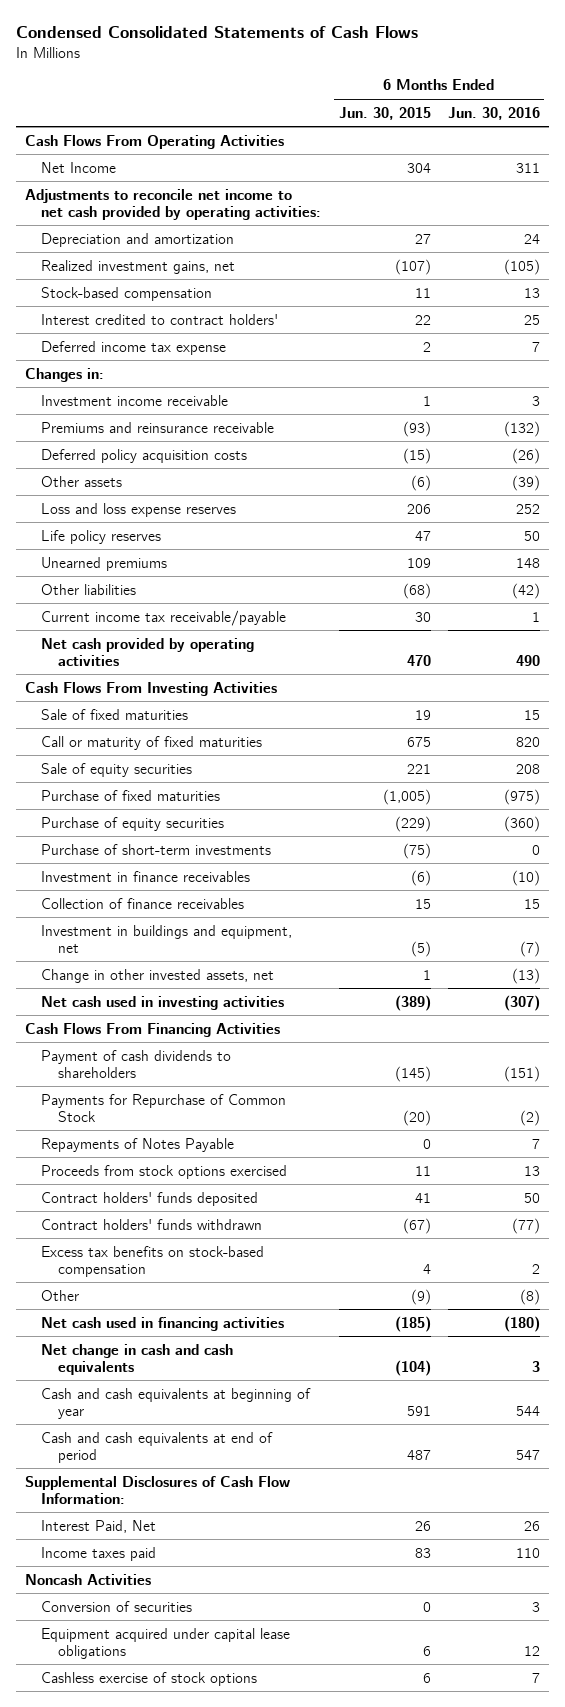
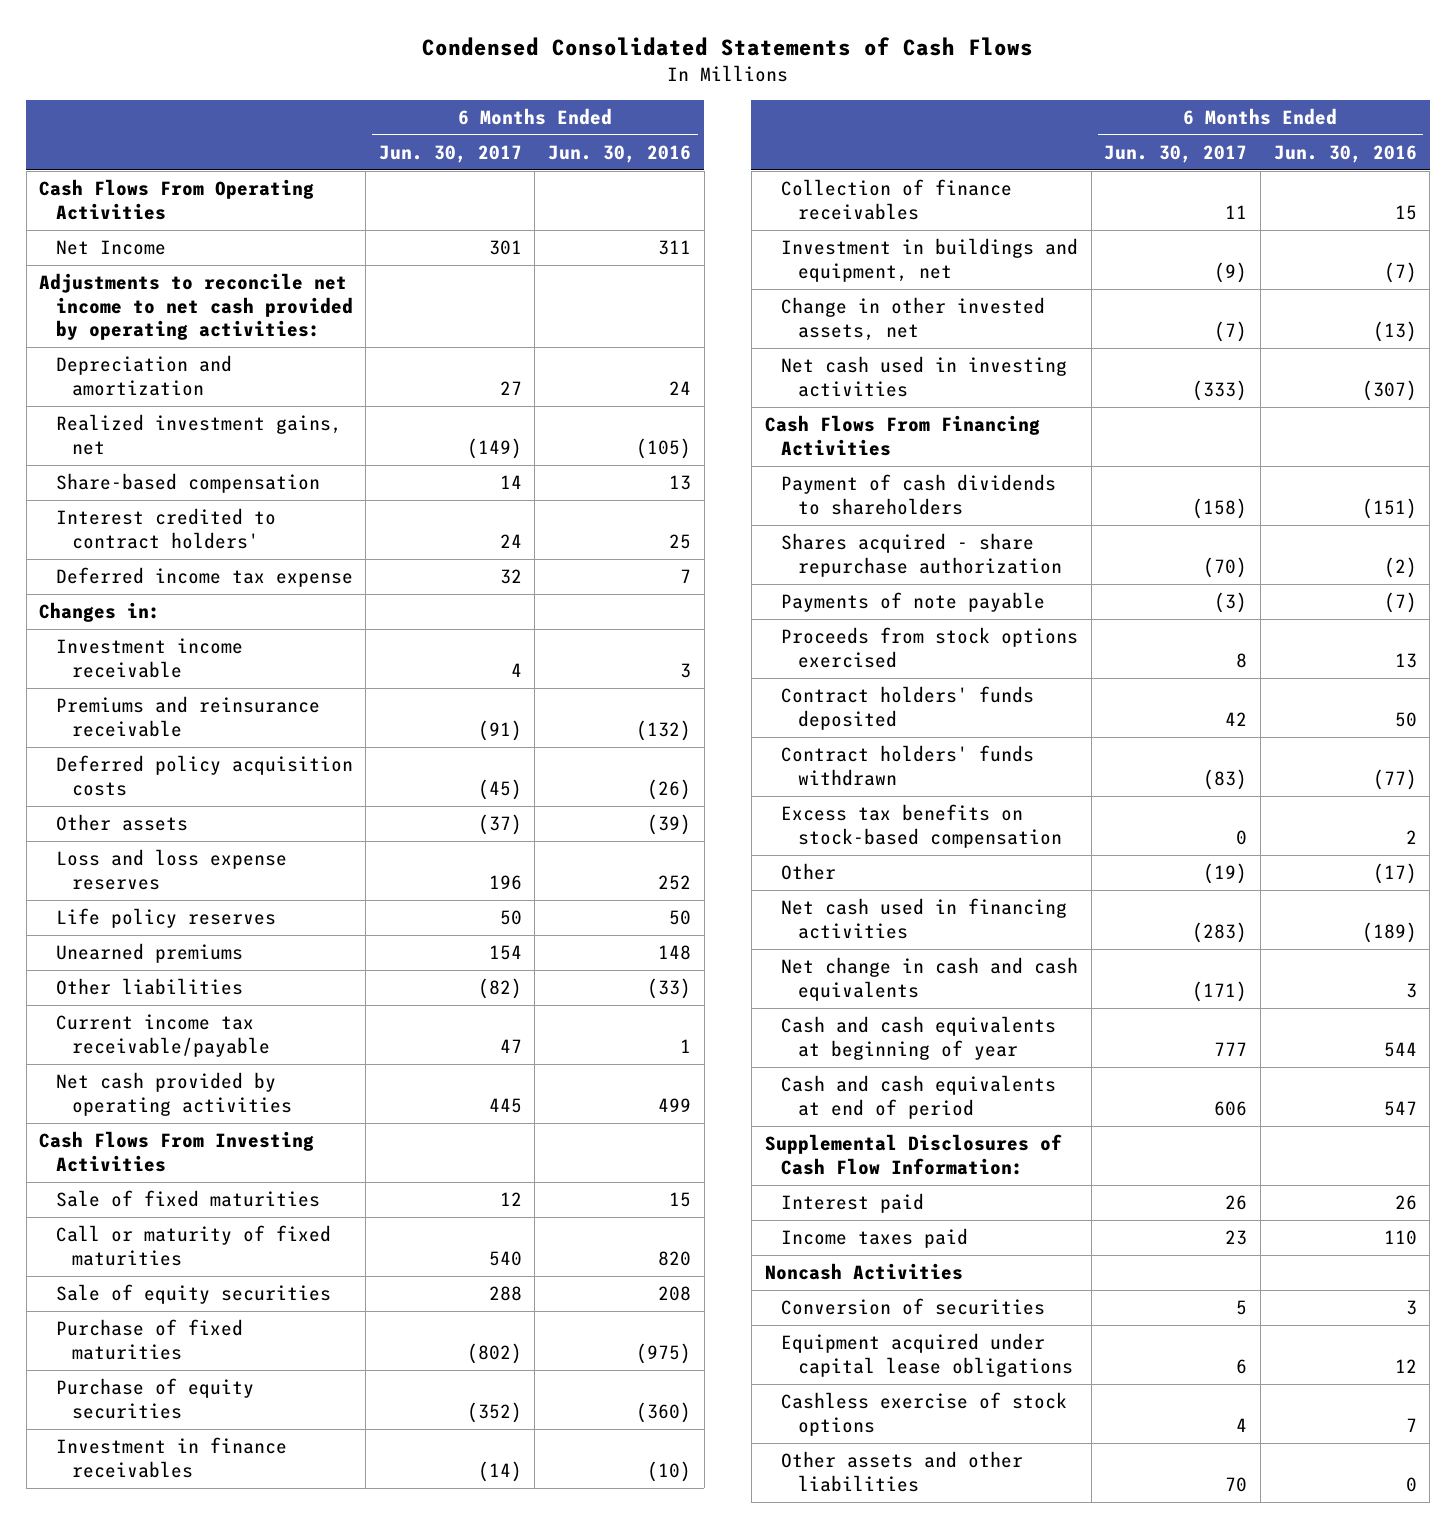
[338,106,431,120] Jun. 30, 2015 -> none
none -> [378,144,522,163] Jun. 30, 2017
[41,286,213,301] Stock-based compensation -> [55,473,320,494] Share-based compensation
[511,582,540,599] (42) -> [647,978,692,1000] (33)
[515,654,540,666] 490 -> [658,1097,692,1112] 499
[41,843,272,855] Purchase of short-term investments -> none
[41,1093,287,1122] Payments for Repurchase of Common Stock -> [781,533,1062,577] Shares acquired - share repurchase authorization
[41,1137,235,1152] Repayments of Notes Payable -> [781,592,1046,613] Payments of note payable
[531,1138,540,1149] 7 -> [1383,592,1417,614] (7)
[519,1288,540,1305] (8) -> [1372,863,1417,885] (17)
[503,1315,540,1332] (180) -> [1361,921,1417,943] (189)
[41,1519,157,1533] Interest Paid, Net -> [781,1193,925,1214] Interest paid
none -> [781,1451,1024,1492] Other assets and other liabilities

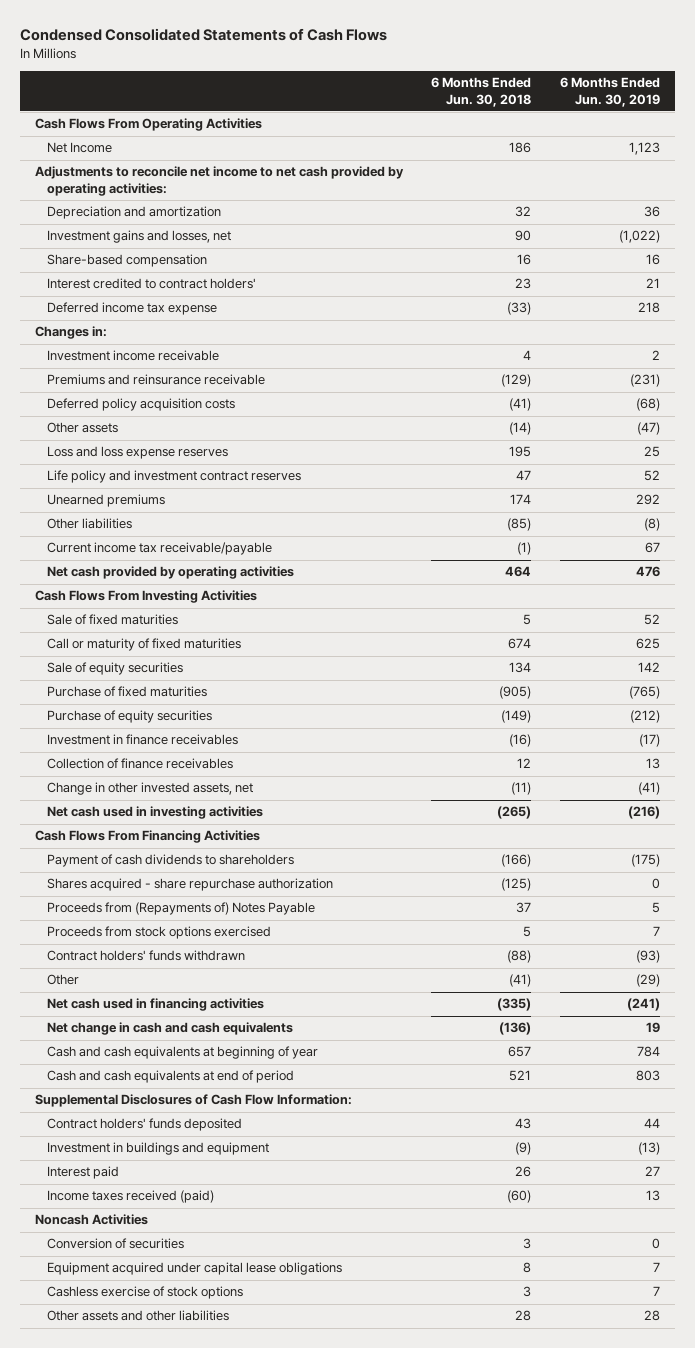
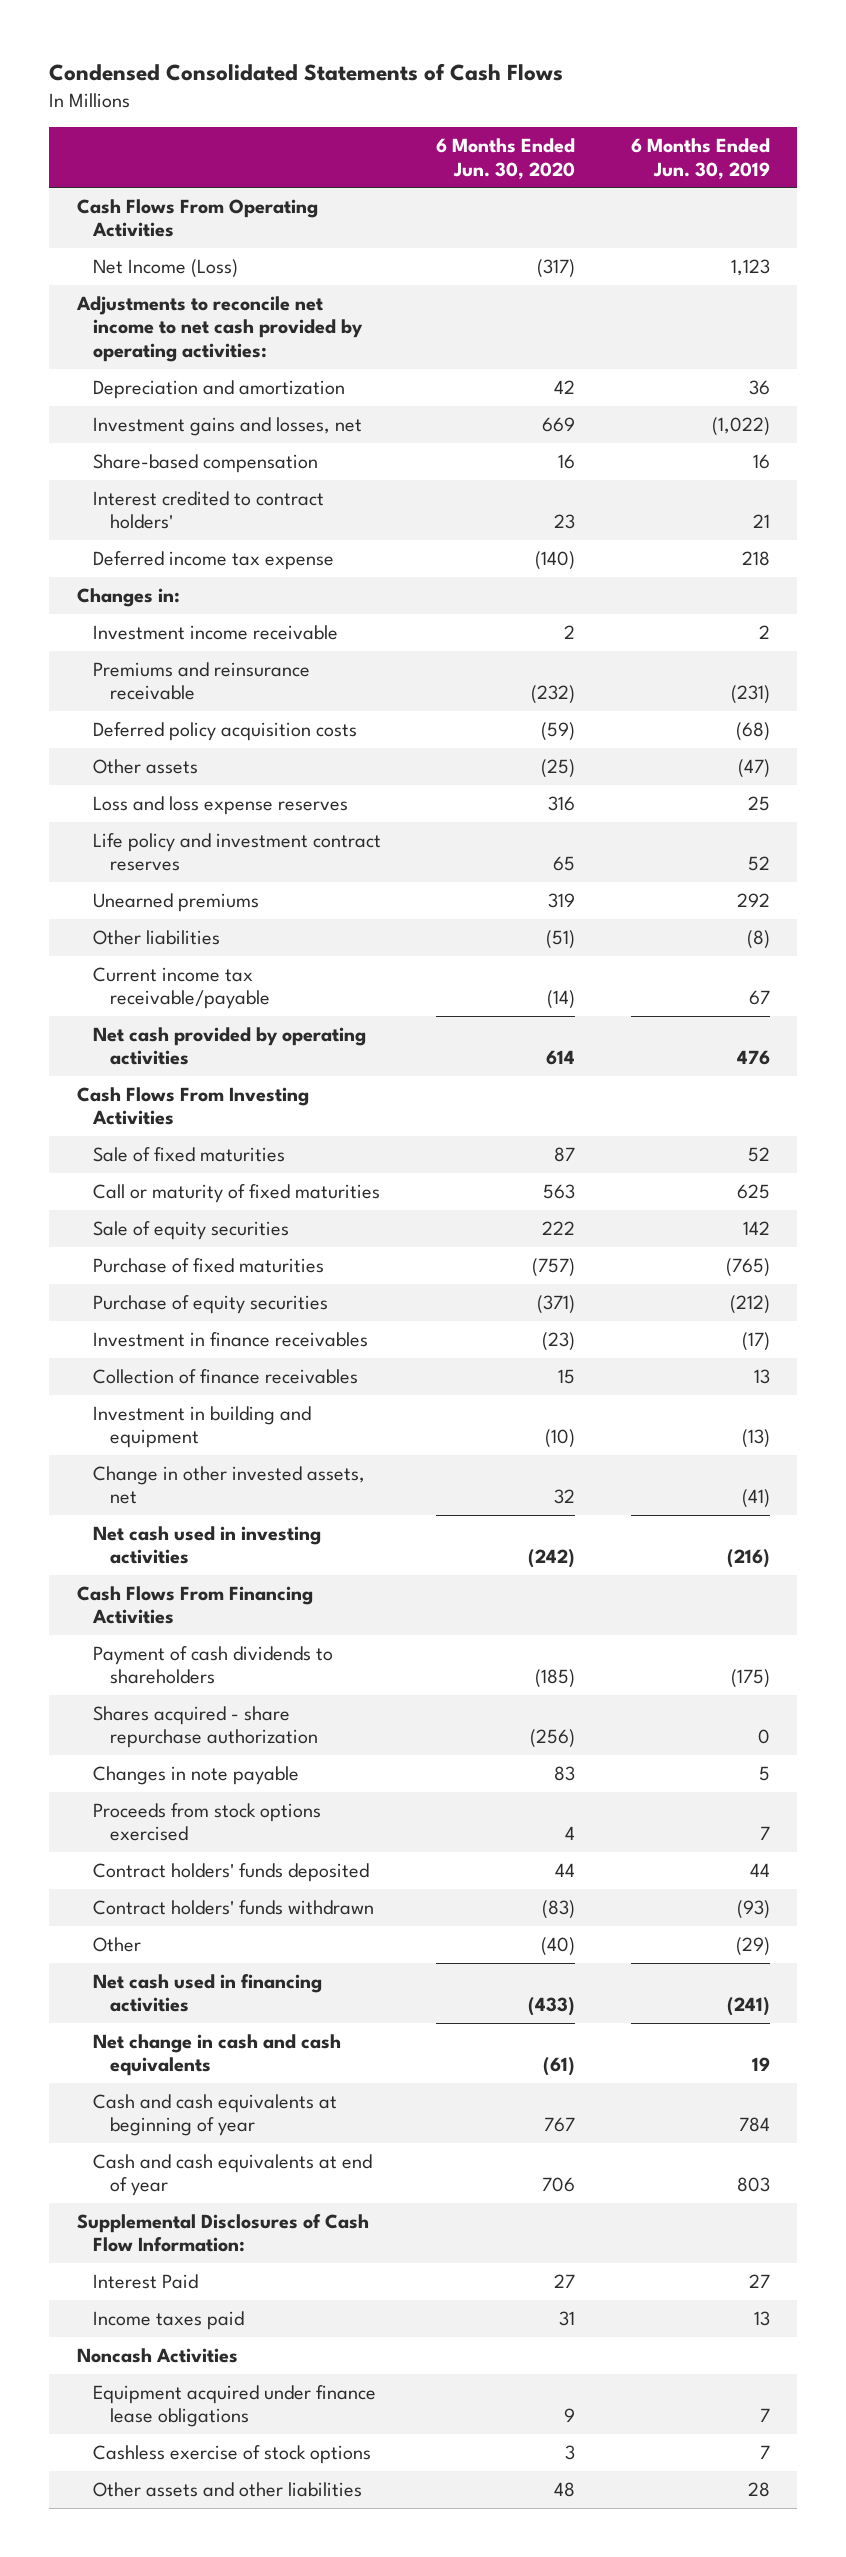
[431,77,532,107] 6 Months Ended Jun. 30, 2018 -> none
none -> [436,138,576,179] 6 Months Ended Jun. 30, 2020
[47,142,113,154] Net Income -> [93,258,239,278] Net Income (Loss)
none -> [93,1405,312,1449] Investment in building and equipment
[47,902,316,916] Proceeds from (Repayments of) Notes Payable -> [93,1765,300,1785] Changes in note payable
[47,1118,243,1132] Contract holders' funds deposited -> [93,1862,370,1882] Contract holders' funds deposited
[47,1070,295,1084] Cash and cash equivalents at end of period -> [93,2153,373,2197] Cash and cash equivalents at end of year
[47,1142,270,1156] Investment in buildings and equipment -> none
[47,1166,120,1180] Interest paid -> [93,2273,199,2289] Interest Paid
[47,1190,215,1204] Income taxes received (paid) -> [93,2310,245,2330] Income taxes paid
[47,1238,185,1250] Conversion of securities -> none
[47,1262,343,1276] Equipment acquired under capital lease obligations -> [93,2384,377,2428] Equipment acquired under finance lease obligations

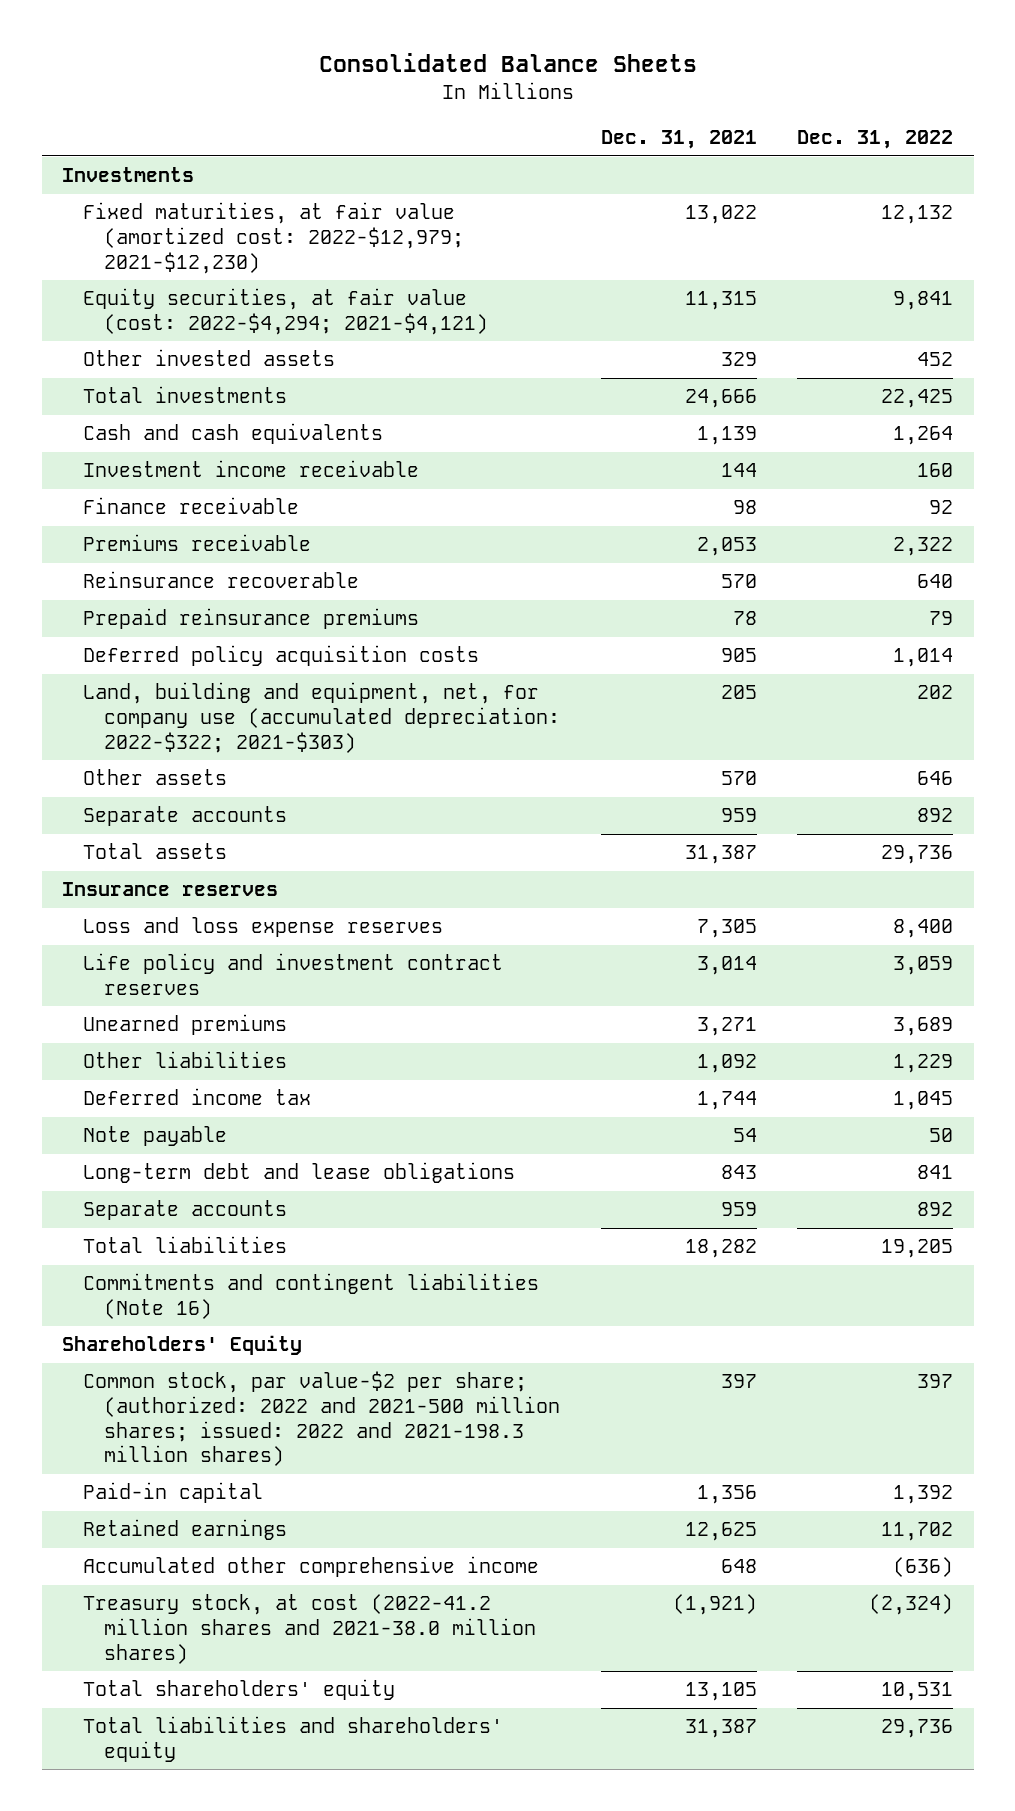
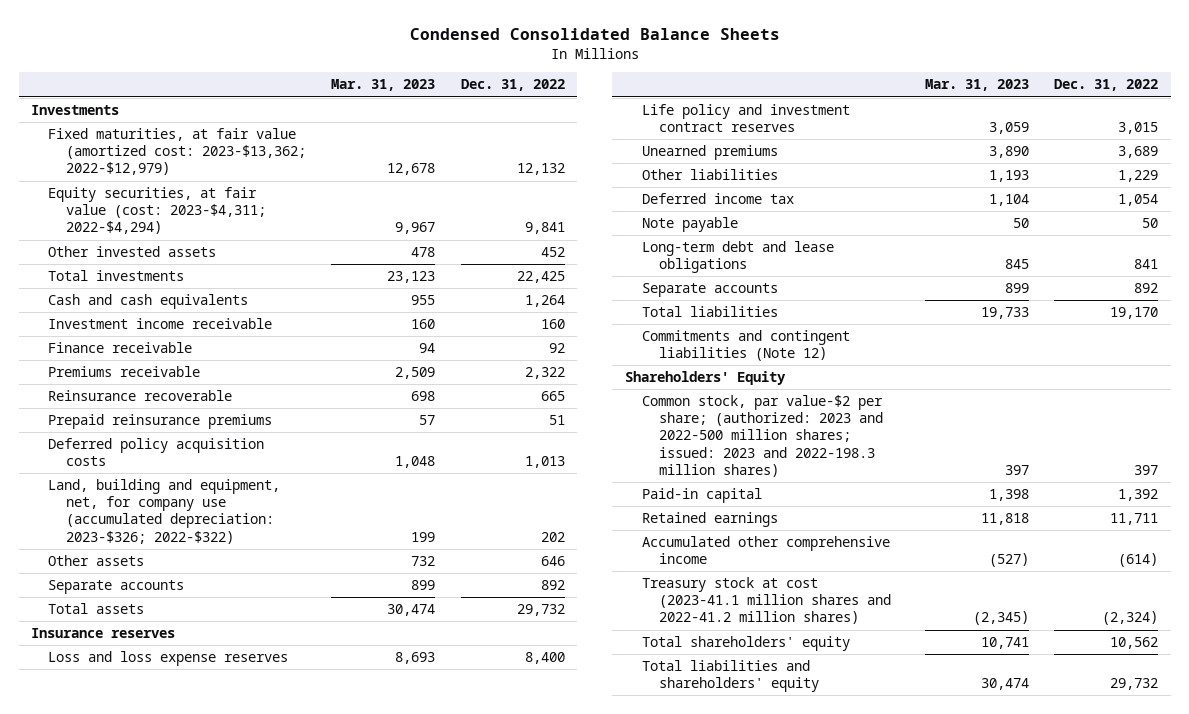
[318,53,697,73] Consolidated Balance Sheets -> [409,27,780,40] Condensed Consolidated Balance Sheets
[600,130,757,150] Dec. 31, 2021 -> none
none -> [331,79,436,92] Mar. 31, 2023
[83,202,465,274] Fixed maturities, at fair value (amortized cost: 2022-$12,979; 2021-$12,230) -> [48,128,306,176] Fixed maturities, at fair value (amortized cost: 2023-$13,362; 2022-$12,979)
[83,288,489,335] Equity securities, at fair value (cost: 2022-$4,294; 2021-$4,121) -> [48,187,266,235] Equity securities, at fair value (cost: 2023-$4,311; 2022-$4,294)
[917,574,954,589] 640 -> [540,391,565,402] 665
[929,611,954,626] 79 -> [548,415,565,426] 51
[893,648,954,668] 1,014 -> [524,456,565,469] 1,013
[83,682,561,753] Land, building and equipment, net, for company use (accumulated depreciation: 2022-$322; 2021-$303) -> [48,479,281,544] Land, building and equipment, net, for company use (accumulated depreciation: 2023-$326; 2022-$322)
[881,845,954,865] 29,736 -> [516,604,565,617] 29,732
[893,956,954,976] 3,059 -> [1118,122,1159,135] 3,015
[893,1091,954,1111] 1,045 -> [1118,194,1159,207] 1,054
[881,1239,954,1259] 19,205 -> [1110,307,1159,320] 19,170
[83,1273,540,1319] Commitments and contingent liabilities (Note 16) -> [641,330,850,362] Commitments and contingent liabilities (Note 12)
[83,1371,561,1467] Common stock, par value-$2 per share; (authorized: 2022 and 2021-500 million shares; issued: 2022 and 2021-198.3 million shares) -> [641,395,884,477] Common stock, par value-$2 per share; (authorized: 2023 and 2022-500 million shares; issued: 2023 and 2022-198.3 million shares)
[881,1522,954,1542] 11,702 -> [1110,513,1159,526] 11,711
[893,1557,954,1578] (636) -> [1118,553,1159,568] (614)
[83,1594,537,1664] Treasury stock, at cost (2022-41.2 million shares and 2021-38.0 million shares) -> [641,577,892,625] Treasury stock at cost (2023-41.1 million shares and 2022-41.2 million shares)
[881,1682,954,1702] 10,531 -> [1110,637,1159,650] 10,562
[881,1719,954,1739] 29,736 -> [1110,678,1159,691] 29,732

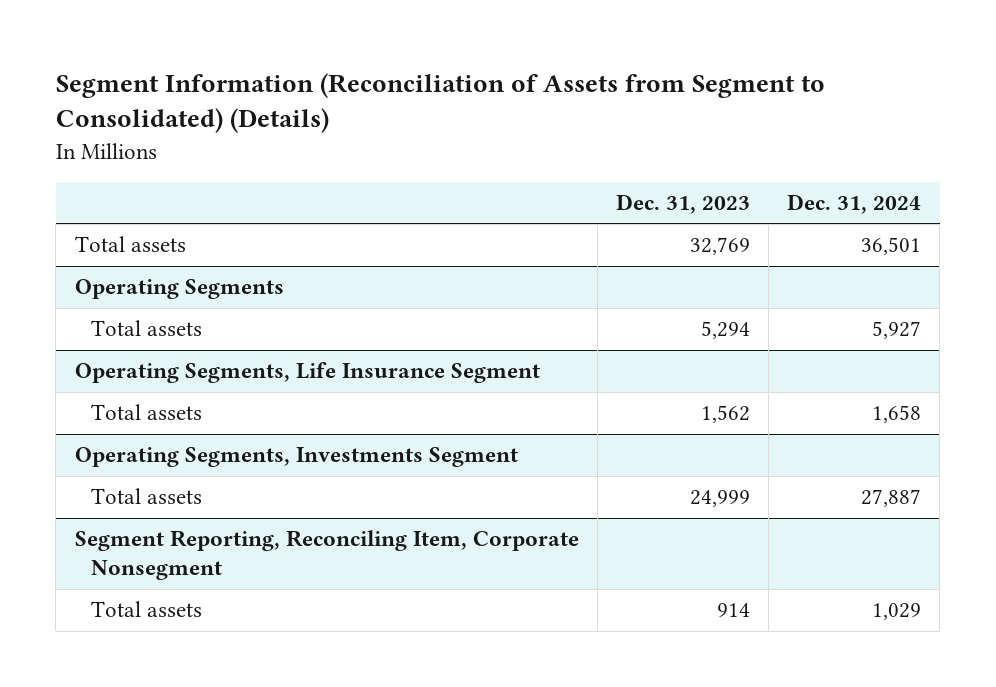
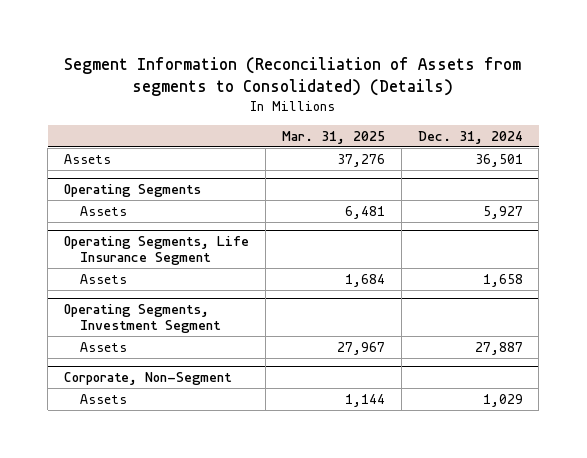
[55,72,825,134] Segment Information (Reconciliation of Assets from Segment to Consolidated) (Details) -> [64,56,522,96] Segment Information (Reconciliation of Assets from segments to Consolidated) (Details)
[615,193,750,214] Dec. 31, 2023 -> none
none -> [281,130,385,144] Mar. 31, 2025
[74,236,186,253] Total assets -> [64,153,112,164] Assets
[90,320,202,337] Total assets -> [80,205,128,216] Assets
[90,404,202,421] Total assets -> [80,273,128,284] Assets
[74,447,518,468] Operating Segments, Investments Segment -> [64,303,222,334] Operating Segments, Investment Segment
[90,488,202,505] Total assets -> [80,341,128,352] Assets
[74,530,579,581] Segment Reporting, Reconciling Item, Corporate Nonsegment -> [64,371,233,385] Corporate, Non-Segment
[90,601,202,618] Total assets -> [80,393,128,404] Assets

